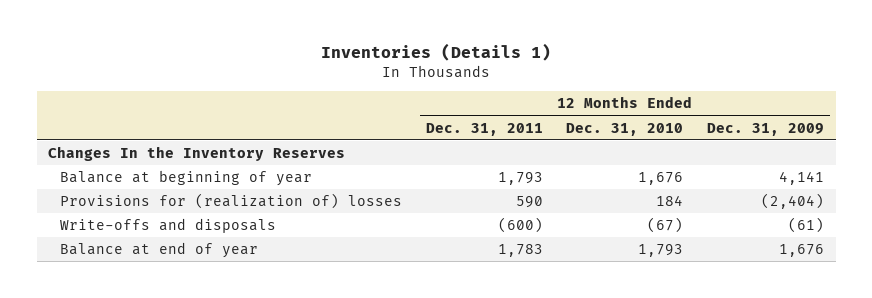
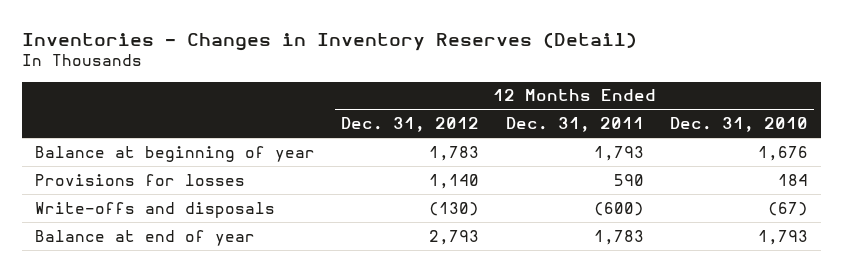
[321,43,552,62] Inventories (Details 1) -> [21,31,637,51] Inventories - Changes in Inventory Reserves (Detail)
[706,122,824,136] Dec. 31, 2009 -> none
none -> [341,116,480,132] Dec. 31, 2012
[48,146,346,162] Changes In the Inventory Reserves -> none
[59,193,402,210] Provisions for (realization of) losses -> [35,173,246,186] Provisions for losses

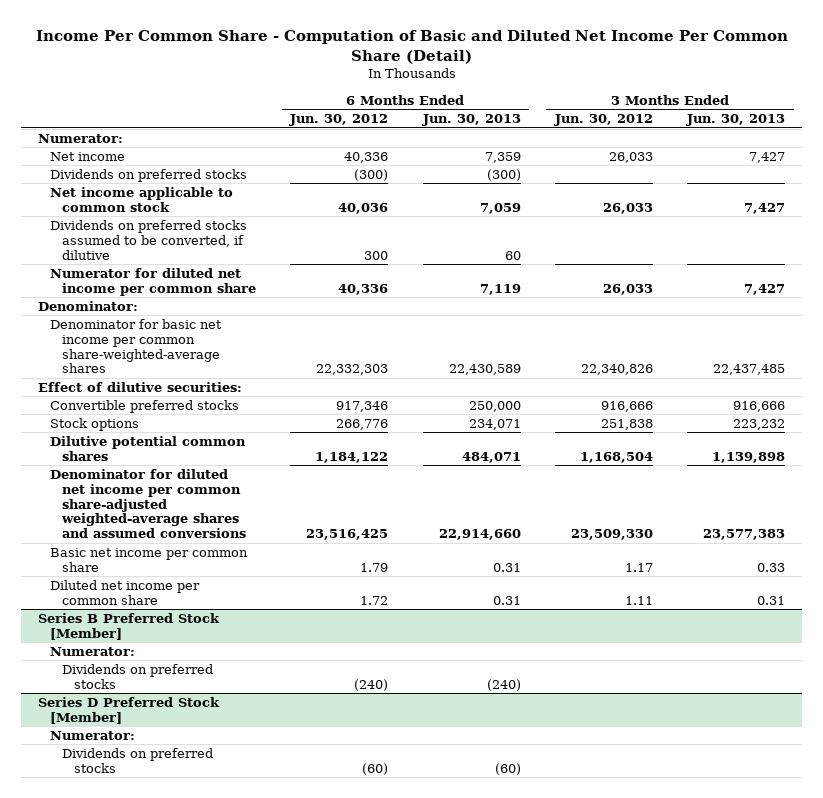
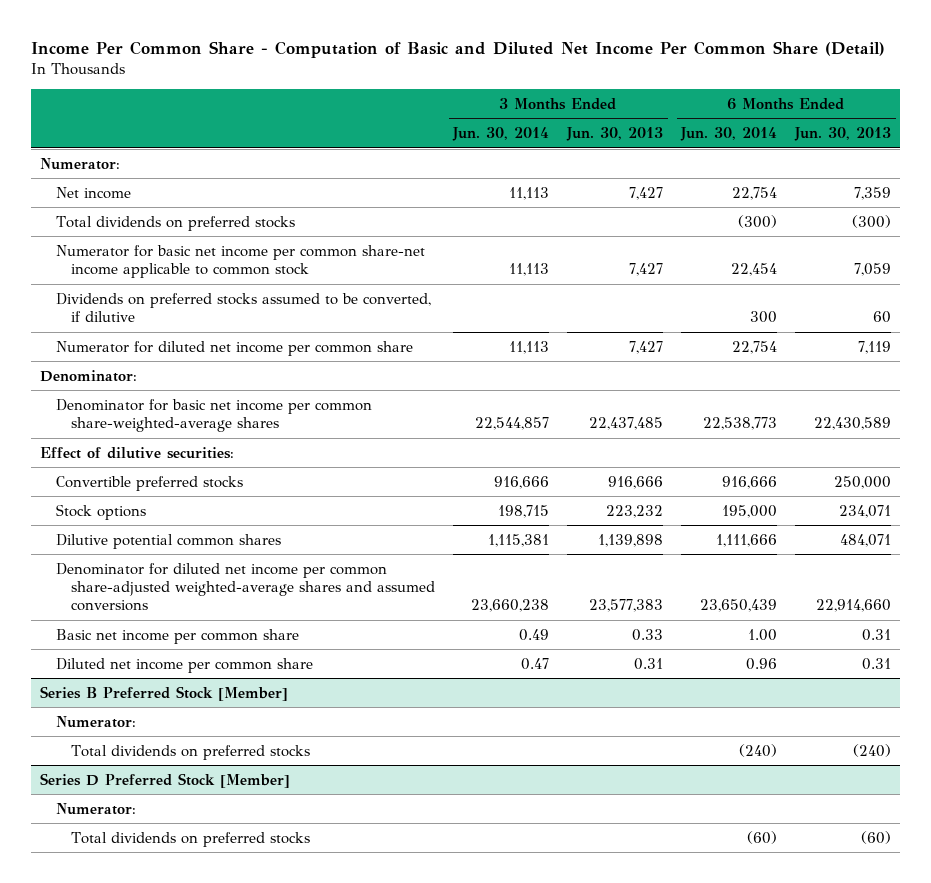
[289,114,389,127] Jun. 30, 2012 -> none
[553,114,653,127] Jun. 30, 2012 -> none
none -> [452,127,550,142] Jun. 30, 2014
none -> [680,127,778,142] Jun. 30, 2014
[50,168,248,182] Dividends on preferred stocks -> [55,215,295,231] Total dividends on preferred stocks
[50,186,234,212] Net income applicable to common stock -> [55,244,425,279] Numerator for basic net income per common share-net income applicable to common stock
[61,663,213,689] Dividends on preferred stocks -> [71,744,311,760] Total dividends on preferred stocks
[61,747,213,773] Dividends on preferred stocks -> [71,831,311,847] Total dividends on preferred stocks

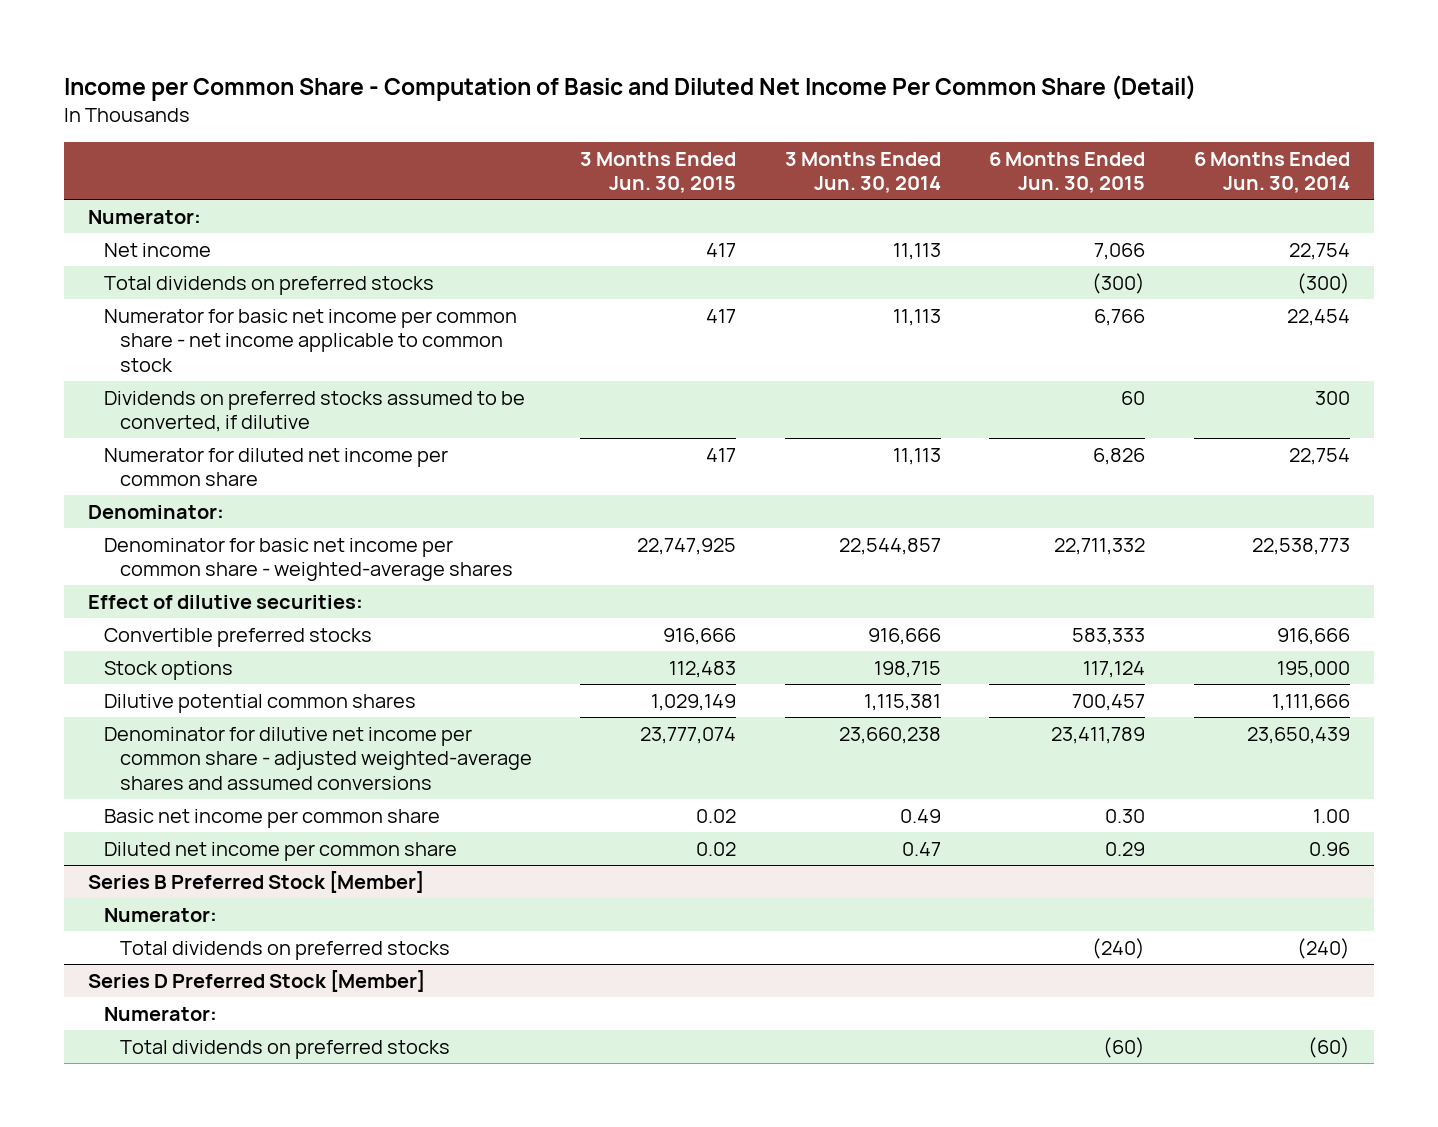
[30,41,885,59] Income Per Common Share - Computation of Basic and Diluted Net Income Per Common Share (Detail) -> [64,75,1197,102] Income per Common Share - Computation of Basic and Diluted Net Income Per Common Share (Detail)
[566,127,664,142] Jun. 30, 2013 -> none
[794,127,892,142] Jun. 30, 2013 -> none
none -> [580,151,737,194] 3 Months Ended Jun. 30, 2015
none -> [989,151,1146,194] 6 Months Ended Jun. 30, 2015
[55,244,425,279] Numerator for basic net income per common share-net income applicable to common stock -> [104,308,518,372] Numerator for basic net income per common share - net income applicable to common stock
[55,398,372,433] Denominator for basic net income per common share-weighted-average shares -> [104,537,513,582] Denominator for basic net income per common share - weighted-average shares
[55,562,436,612] Denominator for diluted net income per common share-adjusted weighted-average shares and assumed conversions -> [104,726,532,790] Denominator for dilutive net income per common share - adjusted weighted-average shares and assumed conversions

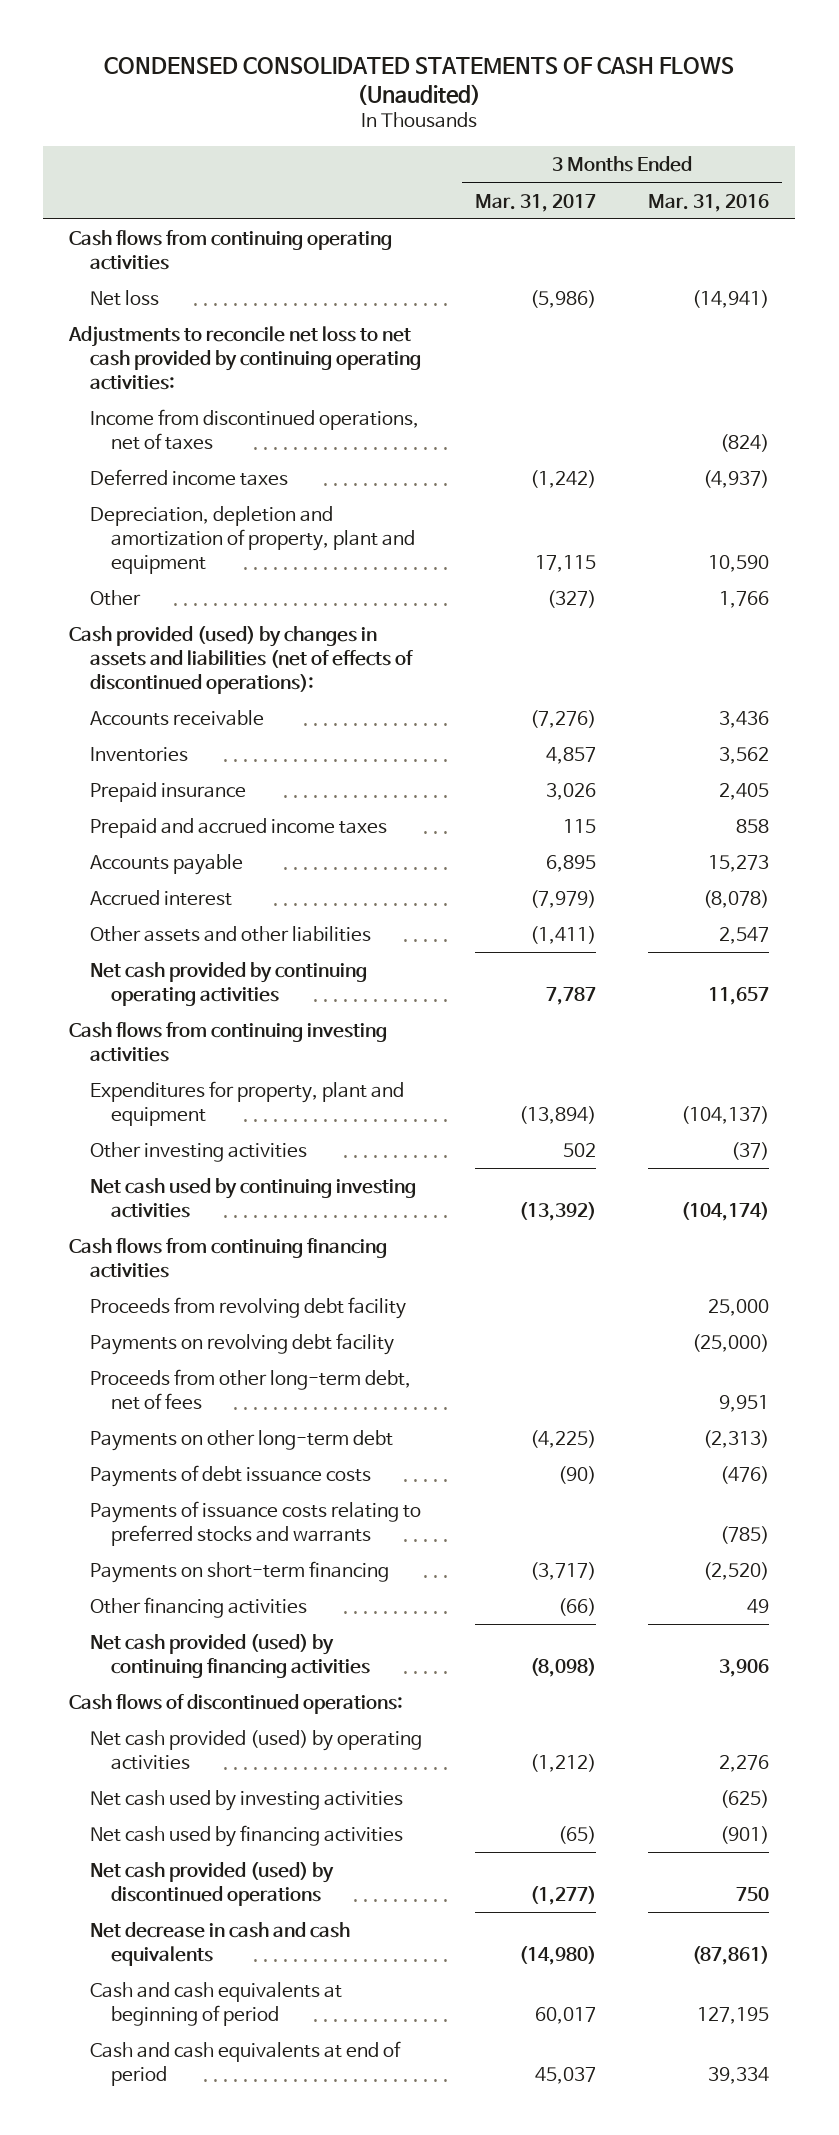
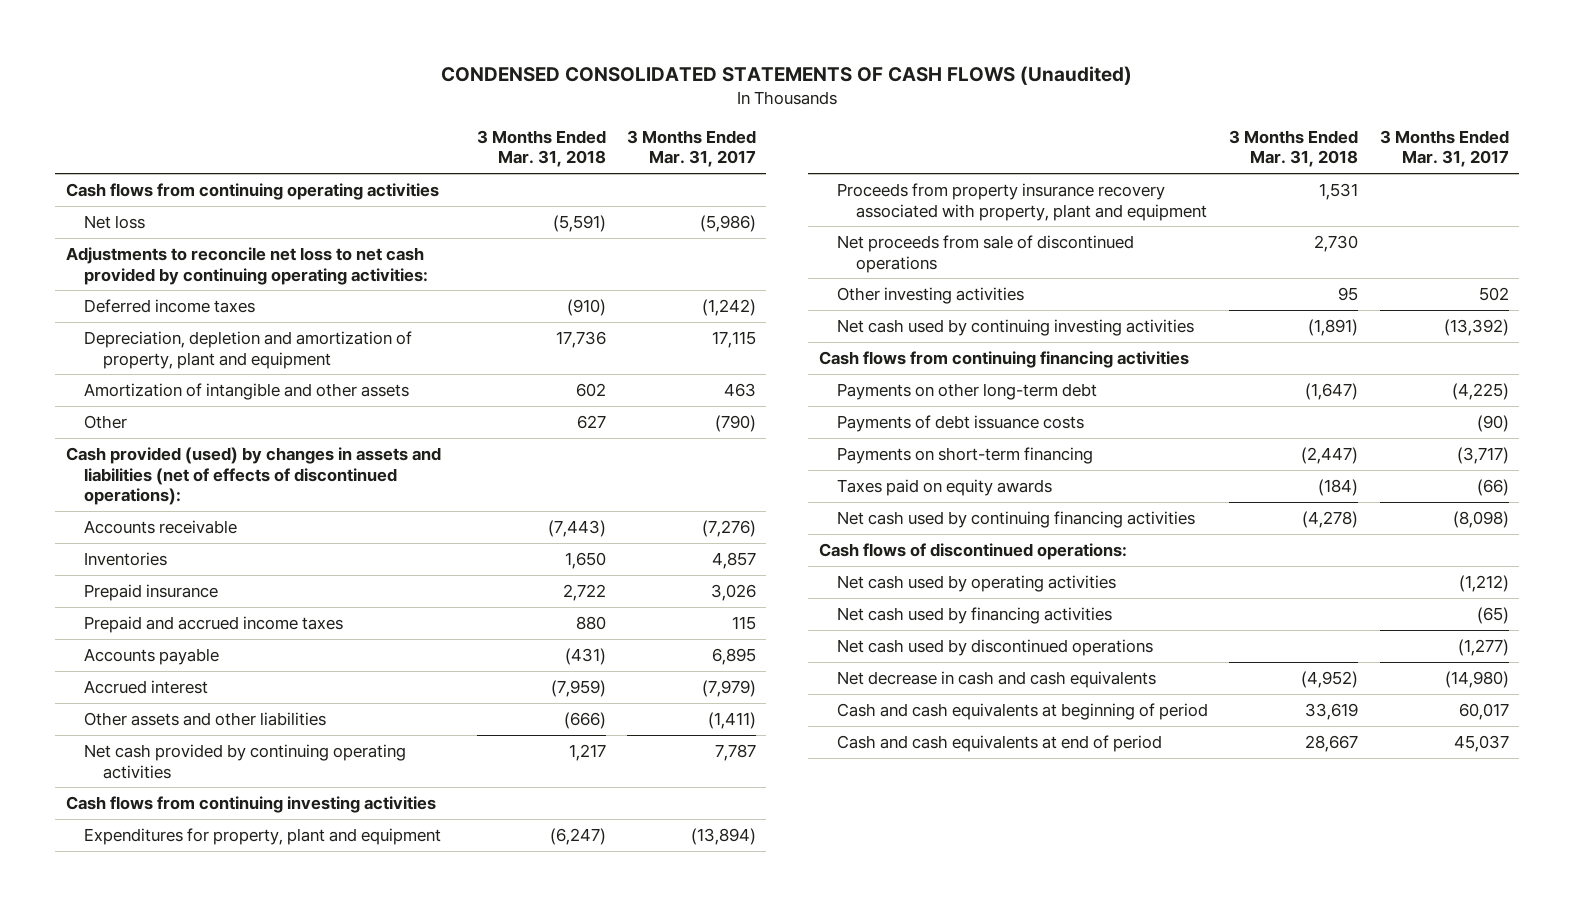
[648,193,770,212] Mar. 31, 2016 -> none
none -> [476,129,606,168] 3 Months Ended Mar. 31, 2018
[90,408,420,450] Income from discontinued operations, net of taxes -> none
none -> [84,382,410,400] Amortization of intangible and other assets
[546,589,596,608] (327) -> [714,414,756,432] (790)
none -> [837,182,1207,221] Proceeds from property insurance recovery associated with property, plant and equipment
none -> [837,234,1135,273] Net proceeds from sale of discontinued operations
[90,1296,407,1319] Proceeds from revolving debt facility -> none
[90,1332,395,1355] Payments on revolving debt facility -> none
[90,1368,412,1410] Proceeds from other long-term debt, net of fees -> none
[90,1500,422,1546] Payments of issuance costs relating to preferred stocks and warrants -> none
[90,1596,308,1618] Other financing activities -> none
none -> [837,478,1053,496] Taxes paid on equity awards
[90,1633,371,1678] Net cash provided (used) by continuing financing activities -> [837,510,1196,528] Net cash used by continuing financing activities
[90,1789,404,1811] Net cash used by investing activities -> none
[90,1729,423,1770] Net cash provided (used) by operating activities -> [837,574,1117,592] Net cash used by operating activities
[90,1861,335,1906] Net cash provided (used) by discontinued operations -> [837,638,1154,656] Net cash used by discontinued operations

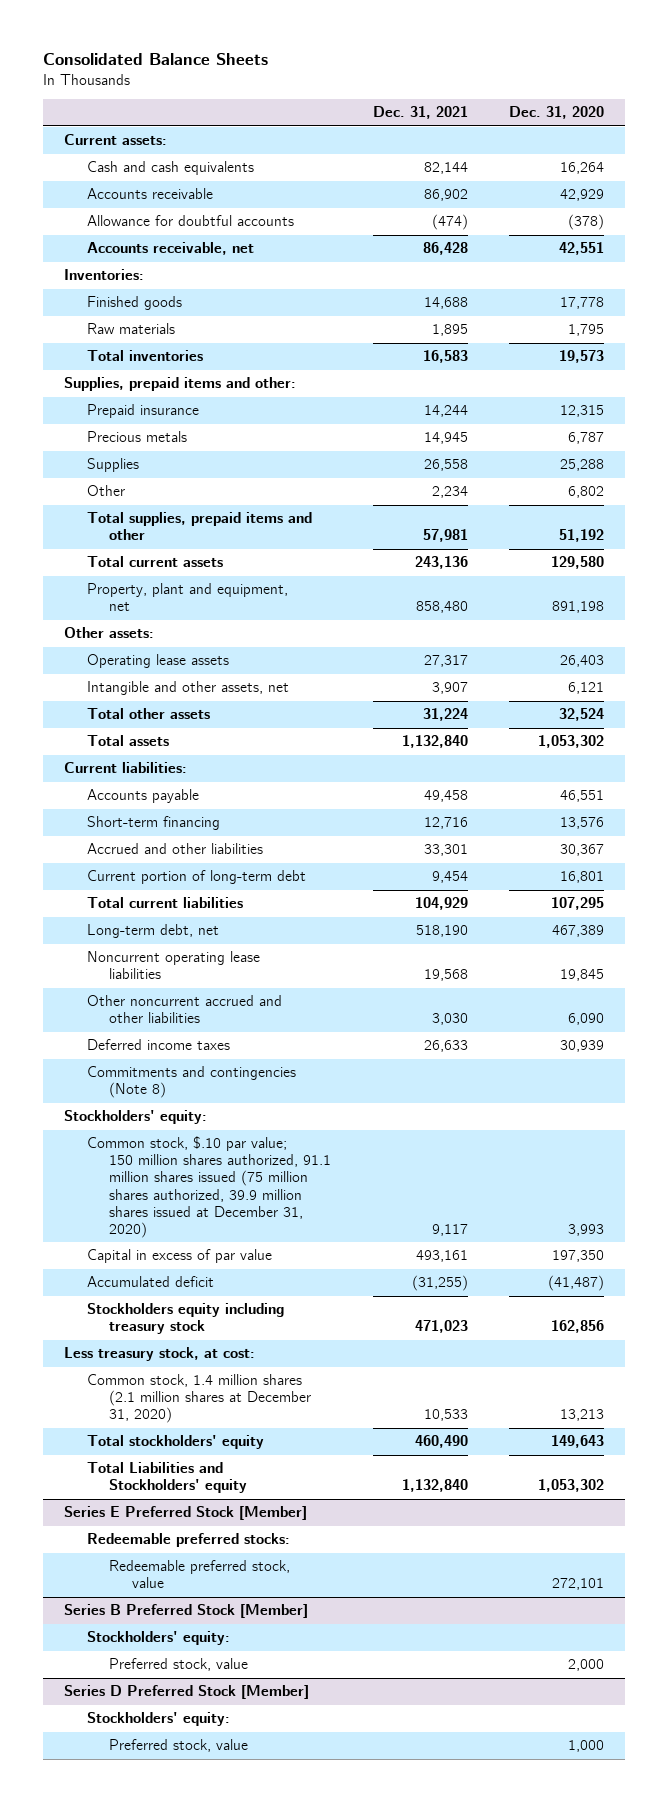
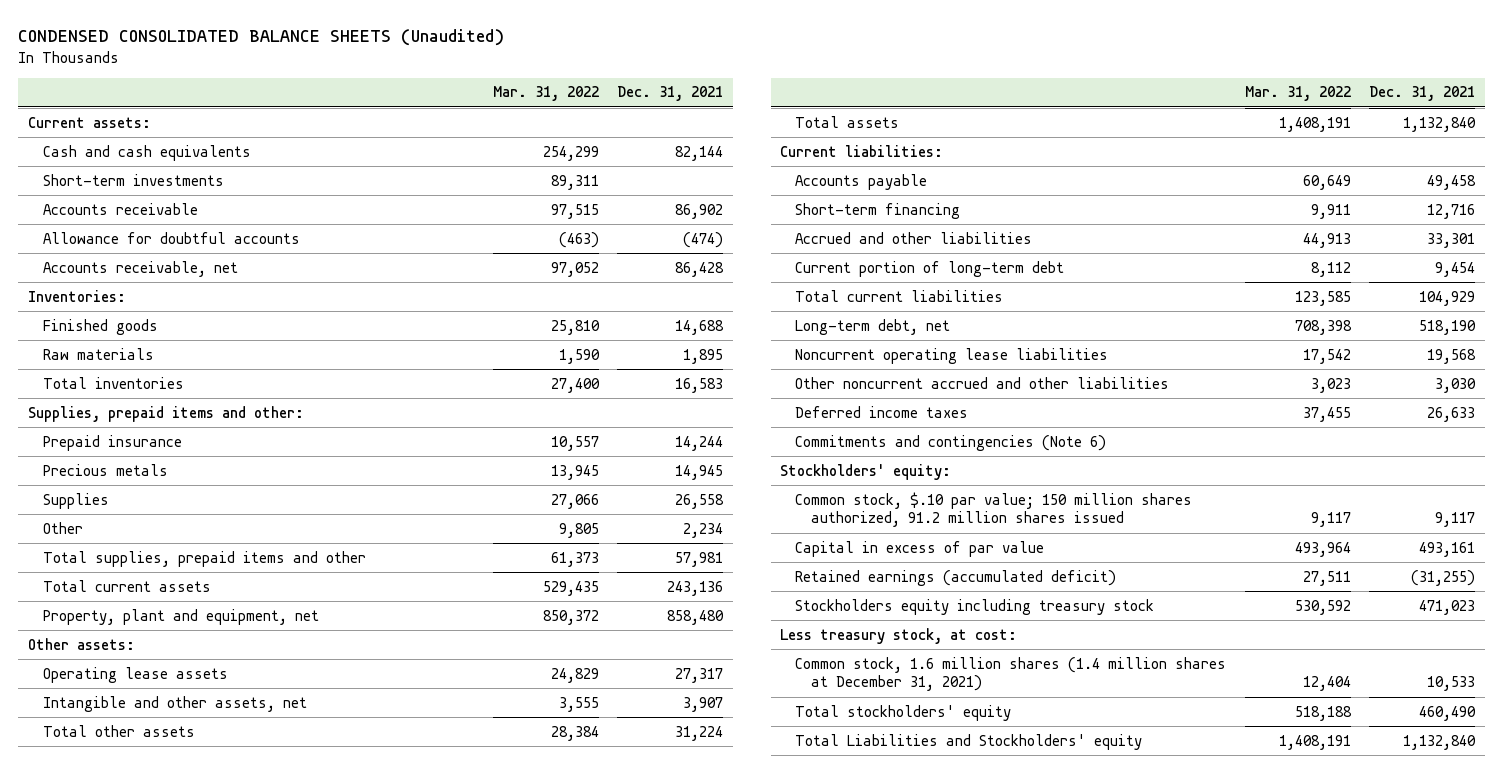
[43,53,269,66] Consolidated Balance Sheets -> [18,28,505,46] CONDENSED CONSOLIDATED BALANCE SHEETS (Unaudited)
[509,106,605,120] Dec. 31, 2020 -> none
none -> [492,86,599,102] Mar. 31, 2022
none -> [43,173,225,186] Short-term investments
[86,1066,296,1099] Commitments and contingencies (Note 8) -> [795,434,1107,451] Commitments and contingencies (Note 6)
[86,1136,332,1238] Common stock, $.10 par value; 150 million shares authorized, 91.1 million shares issued (75 million shares authorized, 39.9 million shares issued at December 31, 2020) -> [795,491,1193,528] Common stock, $.10 par value; 150 million shares authorized, 91.2 million shares issued
[86,1276,214,1288] Accumulated deficit -> [795,569,1117,586] Retained earnings (accumulated deficit)
[86,1374,312,1424] Common stock, 1.4 million shares (2.1 million shares at December 31, 2020) -> [795,656,1227,692] Common stock, 1.6 million shares (1.4 million shares at December 31, 2021)
[63,1506,307,1521] Series E Preferred Stock [Member] -> none
[86,1533,290,1548] Redeemable preferred stocks: -> none
[109,1560,291,1589] Redeemable preferred stock, value -> none
[63,1604,308,1619] Series B Preferred Stock [Member] -> none
[86,1631,230,1646] Stockholders' equity: -> none
[109,1658,249,1672] Preferred stock, value -> none
[63,1685,309,1700] Series D Preferred Stock [Member] -> none
[86,1712,230,1727] Stockholders' equity: -> none
[109,1739,249,1753] Preferred stock, value -> none

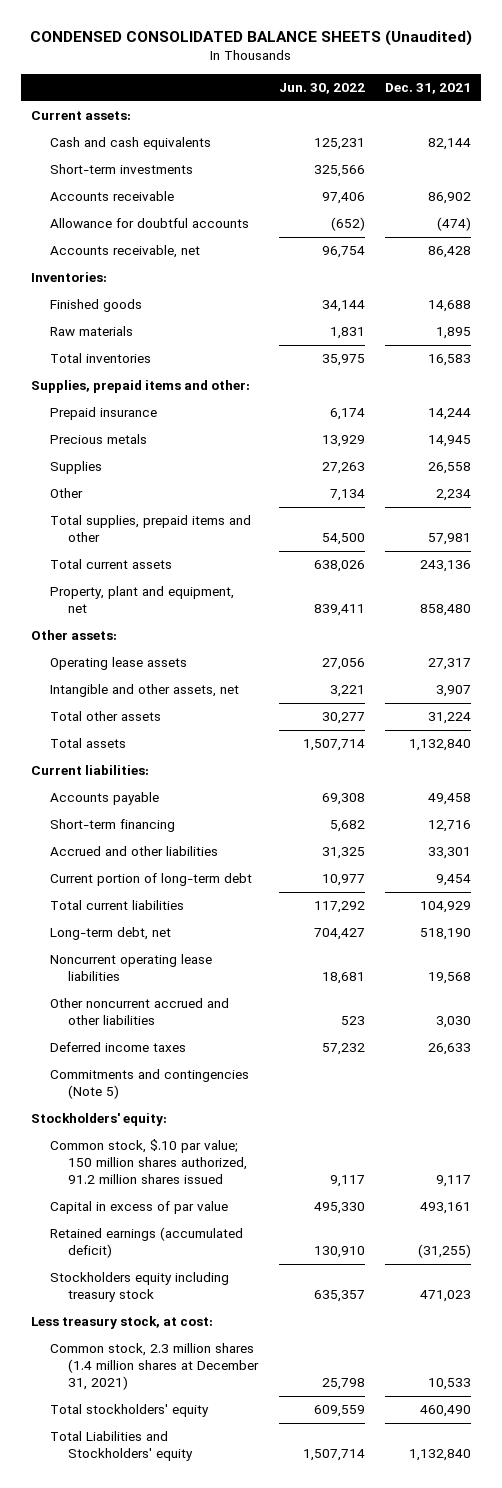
[492,86,599,102] Mar. 31, 2022 -> none
none -> [278,82,365,94] Jun. 30, 2022
[795,434,1107,451] Commitments and contingencies (Note 6) -> [49,1069,249,1100] Commitments and contingencies (Note 5)
[795,656,1227,692] Common stock, 1.6 million shares (1.4 million shares at December 31, 2021) -> [49,1343,260,1390] Common stock, 2.3 million shares (1.4 million shares at December 31, 2021)

